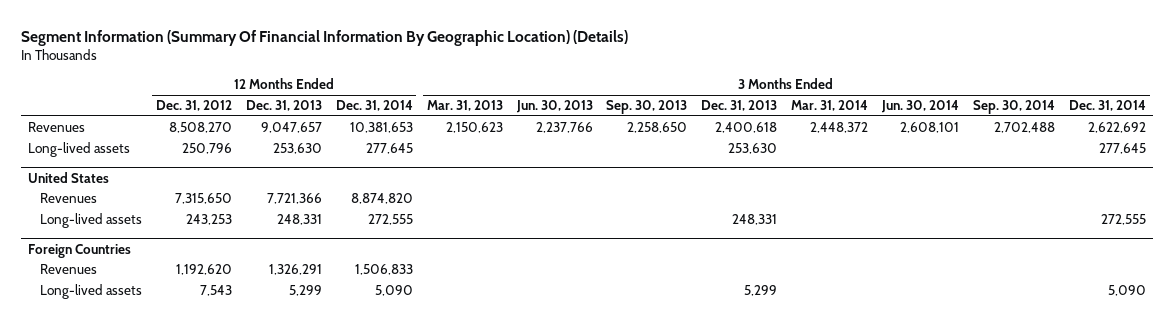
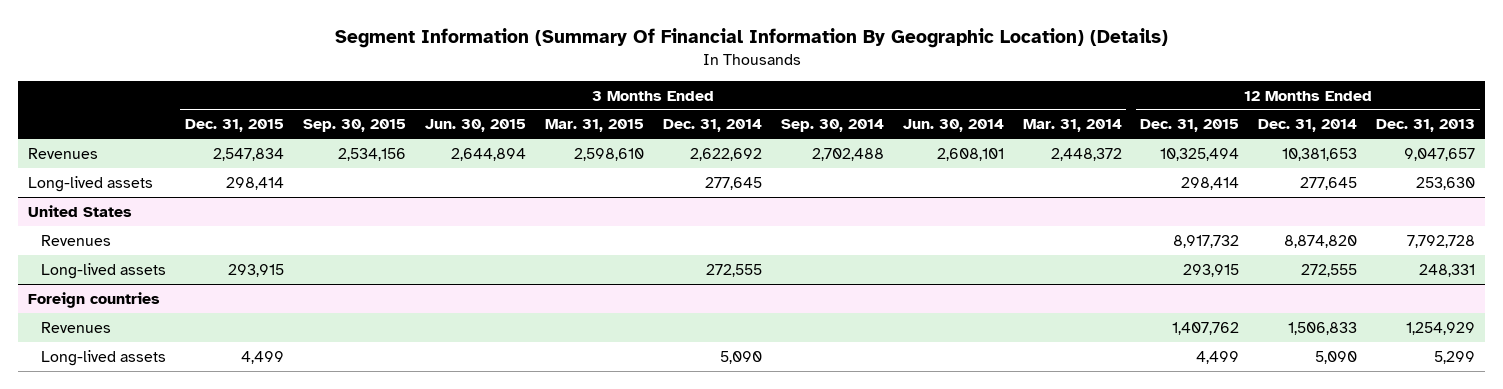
[155,100,232,112] Dec. 31, 2012 -> none
[426,100,503,112] Mar. 31, 2013 -> none
[515,100,593,114] Jun. 30, 2013 -> none
[606,100,688,115] Sep. 30, 2013 -> none
[701,100,778,112] Dec. 31, 2013 -> none
none -> [185,119,285,133] Dec. 31, 2015
none -> [303,119,407,133] Sep. 30, 2015
none -> [424,119,526,133] Jun. 30, 2015
none -> [544,119,644,133] Mar. 31, 2015
none -> [1140,119,1240,133] Dec. 31, 2015
[266,193,322,205] 7,721,366 -> [1407,234,1476,248] 7,792,728
[27,243,131,258] Foreign Countries -> [27,291,160,308] Foreign countries
[268,264,322,276] 1,326,291 -> [1406,321,1476,335] 1,254,929

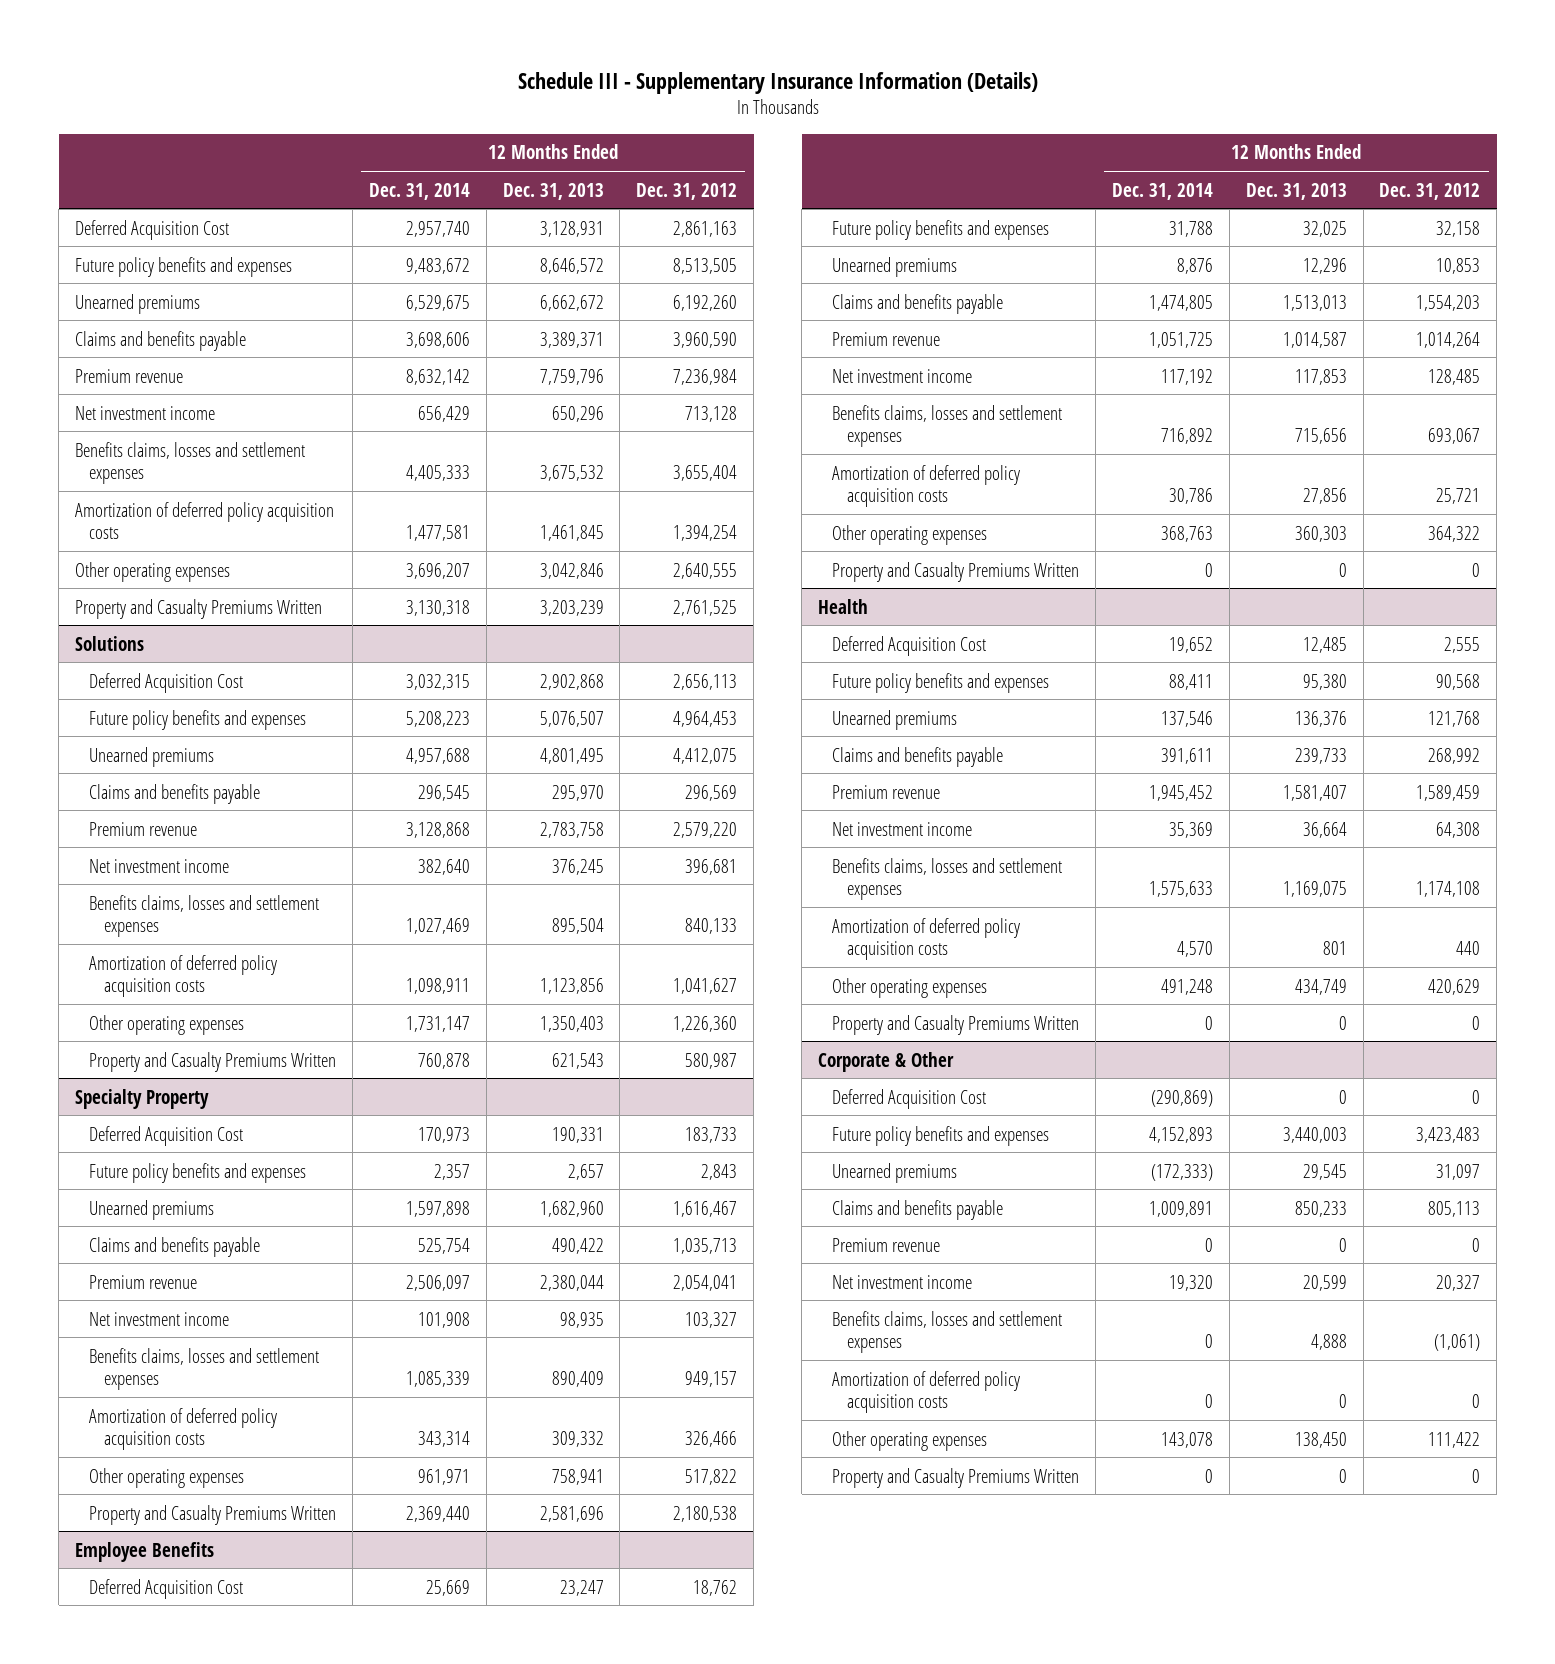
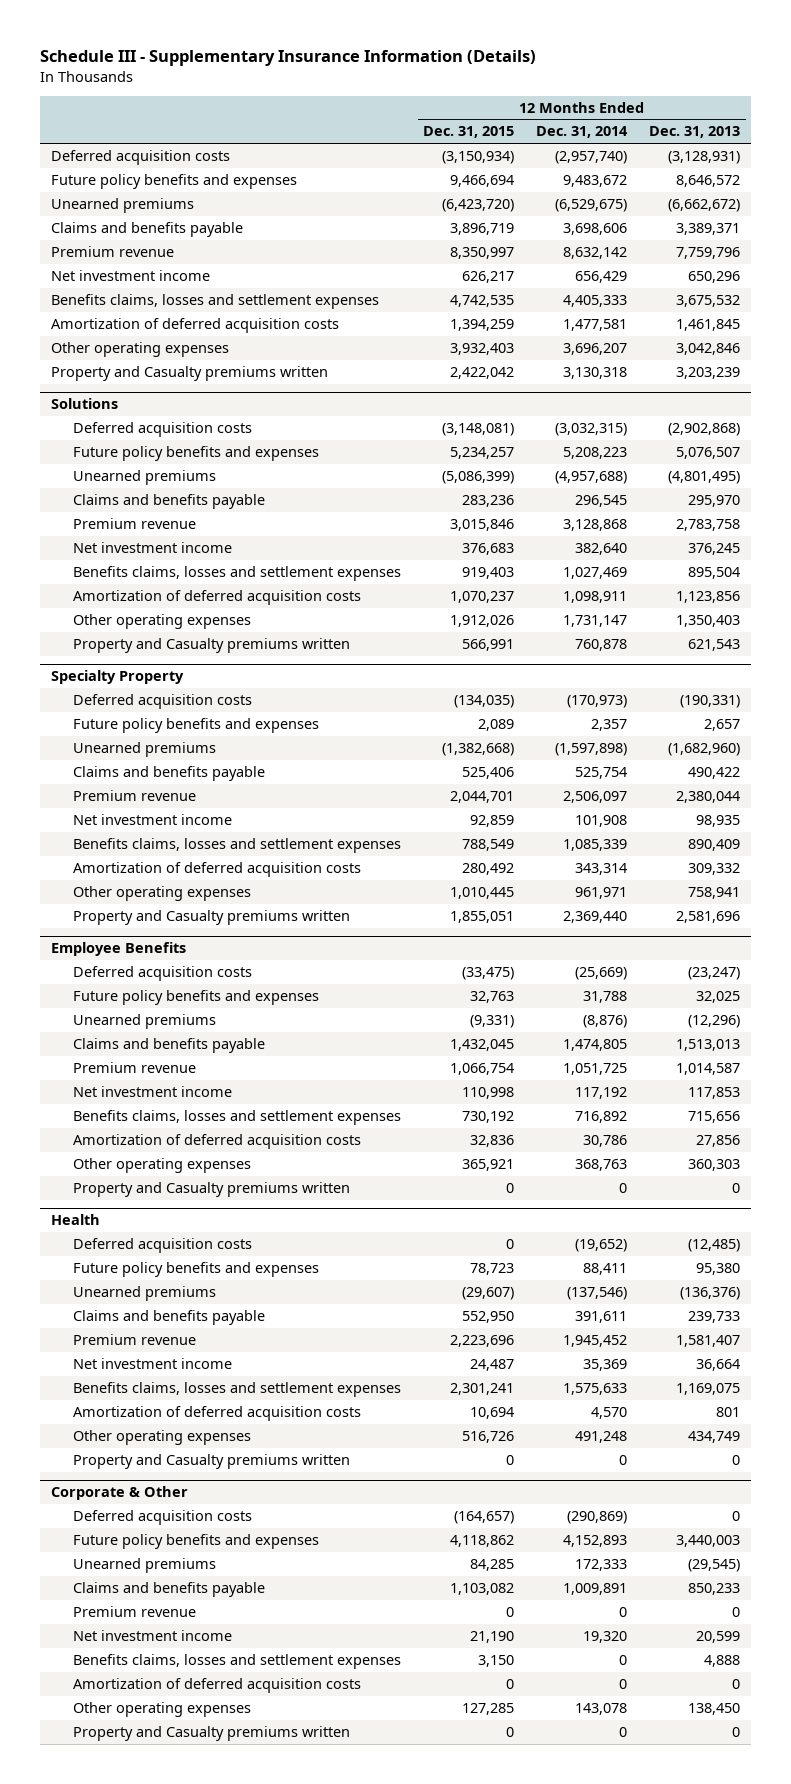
[636,182,738,200] Dec. 31, 2012 -> none
none -> [423,126,515,139] Dec. 31, 2015
[74,219,229,240] Deferred Acquisition Cost -> [51,149,231,165] Deferred acquisition costs
[406,220,471,237] 2,957,740 -> [555,150,628,164] (2,957,740)
[539,220,604,237] 3,128,931 -> [668,150,741,164] (3,128,931)
[406,294,471,311] 6,529,675 -> [555,198,628,212] (6,529,675)
[539,294,604,311] 6,662,672 -> [668,198,741,212] (6,662,672)
[74,501,334,540] Amortization of deferred policy acquisition costs -> [51,317,340,333] Amortization of deferred acquisition costs
[74,598,322,619] Property and Casualty Premiums Written -> [51,365,329,381] Property and Casualty premiums written
[89,672,244,693] Deferred Acquisition Cost -> [73,421,253,437] Deferred acquisition costs
[406,673,471,690] 3,032,315 -> [555,422,628,436] (3,032,315)
[539,673,604,690] 2,902,868 -> [668,422,741,436] (2,902,868)
[406,747,471,764] 4,957,688 -> [555,470,628,484] (4,957,688)
[539,747,604,764] 4,801,495 -> [668,470,741,484] (4,801,495)
[89,954,278,998] Amortization of deferred policy acquisition costs -> [73,589,362,605] Amortization of deferred acquisition costs
[89,1051,337,1072] Property and Casualty Premiums Written -> [73,637,351,653] Property and Casualty premiums written
[89,1125,244,1146] Deferred Acquisition Cost -> [73,693,253,709] Deferred acquisition costs
[418,1126,471,1143] 170,973 -> [567,694,628,708] (170,973)
[551,1126,604,1143] 190,331 -> [680,694,741,708] (190,331)
[406,1200,471,1217] 1,597,898 -> [555,742,628,756] (1,597,898)
[539,1200,604,1217] 1,682,960 -> [668,742,741,756] (1,682,960)
[89,1407,278,1451] Amortization of deferred policy acquisition costs -> [73,861,362,877] Amortization of deferred acquisition costs
[89,1504,337,1525] Property and Casualty Premiums Written -> [73,909,351,925] Property and Casualty premiums written
[89,1578,244,1599] Deferred Acquisition Cost -> [73,965,253,981] Deferred acquisition costs
[426,1579,471,1596] 25,669 -> [575,966,628,980] (25,669)
[559,1579,604,1596] 23,247 -> [688,966,741,980] (23,247)
[1177,257,1214,274] 8,876 -> [583,1014,628,1028] (8,876)
[1302,257,1347,274] 12,296 -> [688,1014,741,1028] (12,296)
[832,464,1021,508] Amortization of deferred policy acquisition costs -> [73,1133,362,1149] Amortization of deferred acquisition costs
[832,561,1080,582] Property and Casualty Premiums Written -> [73,1181,351,1197] Property and Casualty premiums written
[832,635,987,656] Deferred Acquisition Cost -> [73,1237,253,1253] Deferred acquisition costs
[1169,636,1214,653] 19,652 -> [575,1238,628,1252] (19,652)
[1302,636,1347,653] 12,485 -> [688,1238,741,1252] (12,485)
[1161,710,1214,727] 137,546 -> [567,1286,628,1300] (137,546)
[1294,710,1347,727] 136,376 -> [680,1286,741,1300] (136,376)
[832,917,1021,961] Amortization of deferred policy acquisition costs -> [73,1405,362,1421] Amortization of deferred acquisition costs
[832,1014,1080,1035] Property and Casualty Premiums Written -> [73,1453,351,1469] Property and Casualty premiums written
[832,1088,987,1109] Deferred Acquisition Cost -> [73,1509,253,1525] Deferred acquisition costs
[1151,1163,1214,1181] (172,333) -> [575,1558,628,1571] 172,333
[1302,1163,1347,1180] 29,545 -> [688,1558,741,1572] (29,545)
[832,1370,1021,1414] Amortization of deferred policy acquisition costs -> [73,1677,362,1693] Amortization of deferred acquisition costs
[832,1467,1080,1488] Property and Casualty Premiums Written -> [73,1725,351,1741] Property and Casualty premiums written

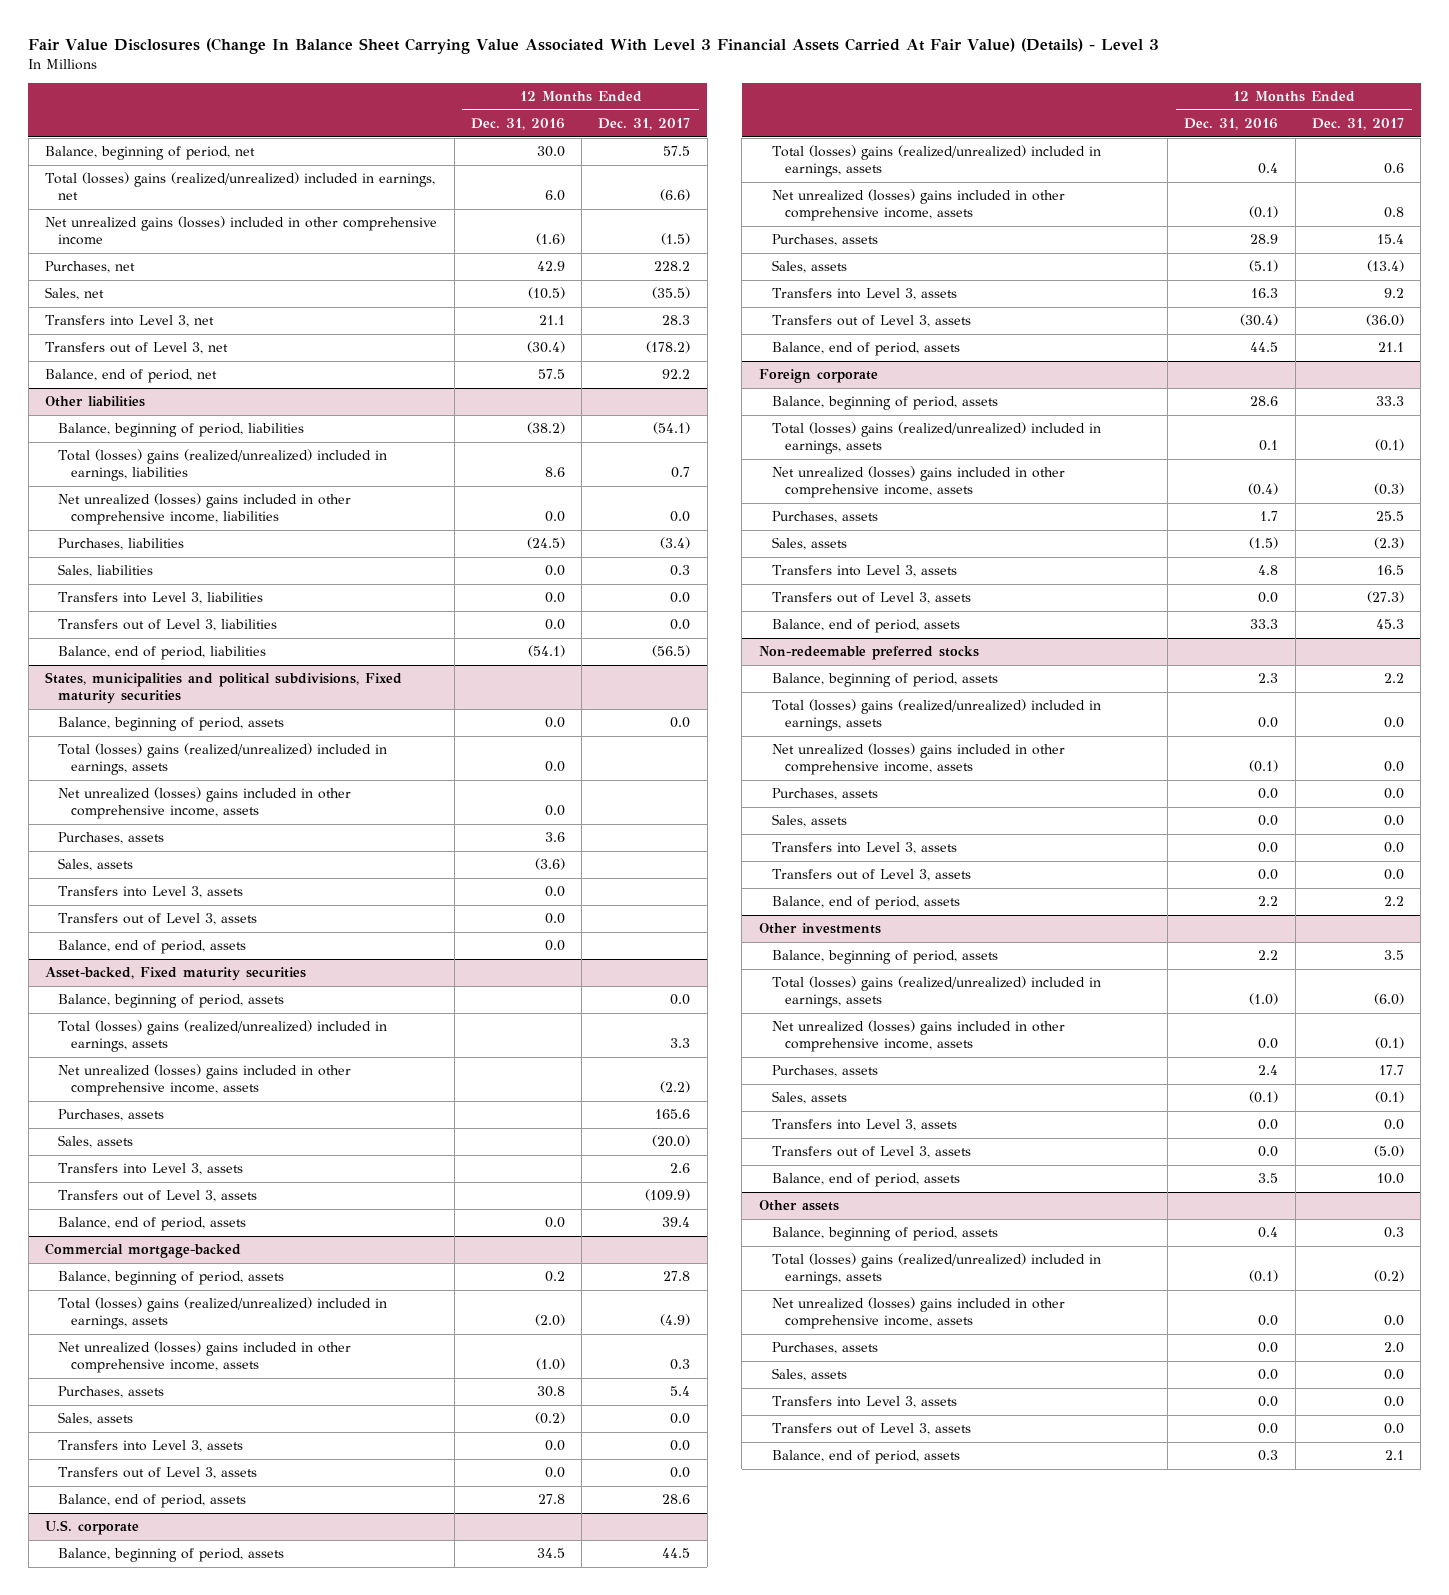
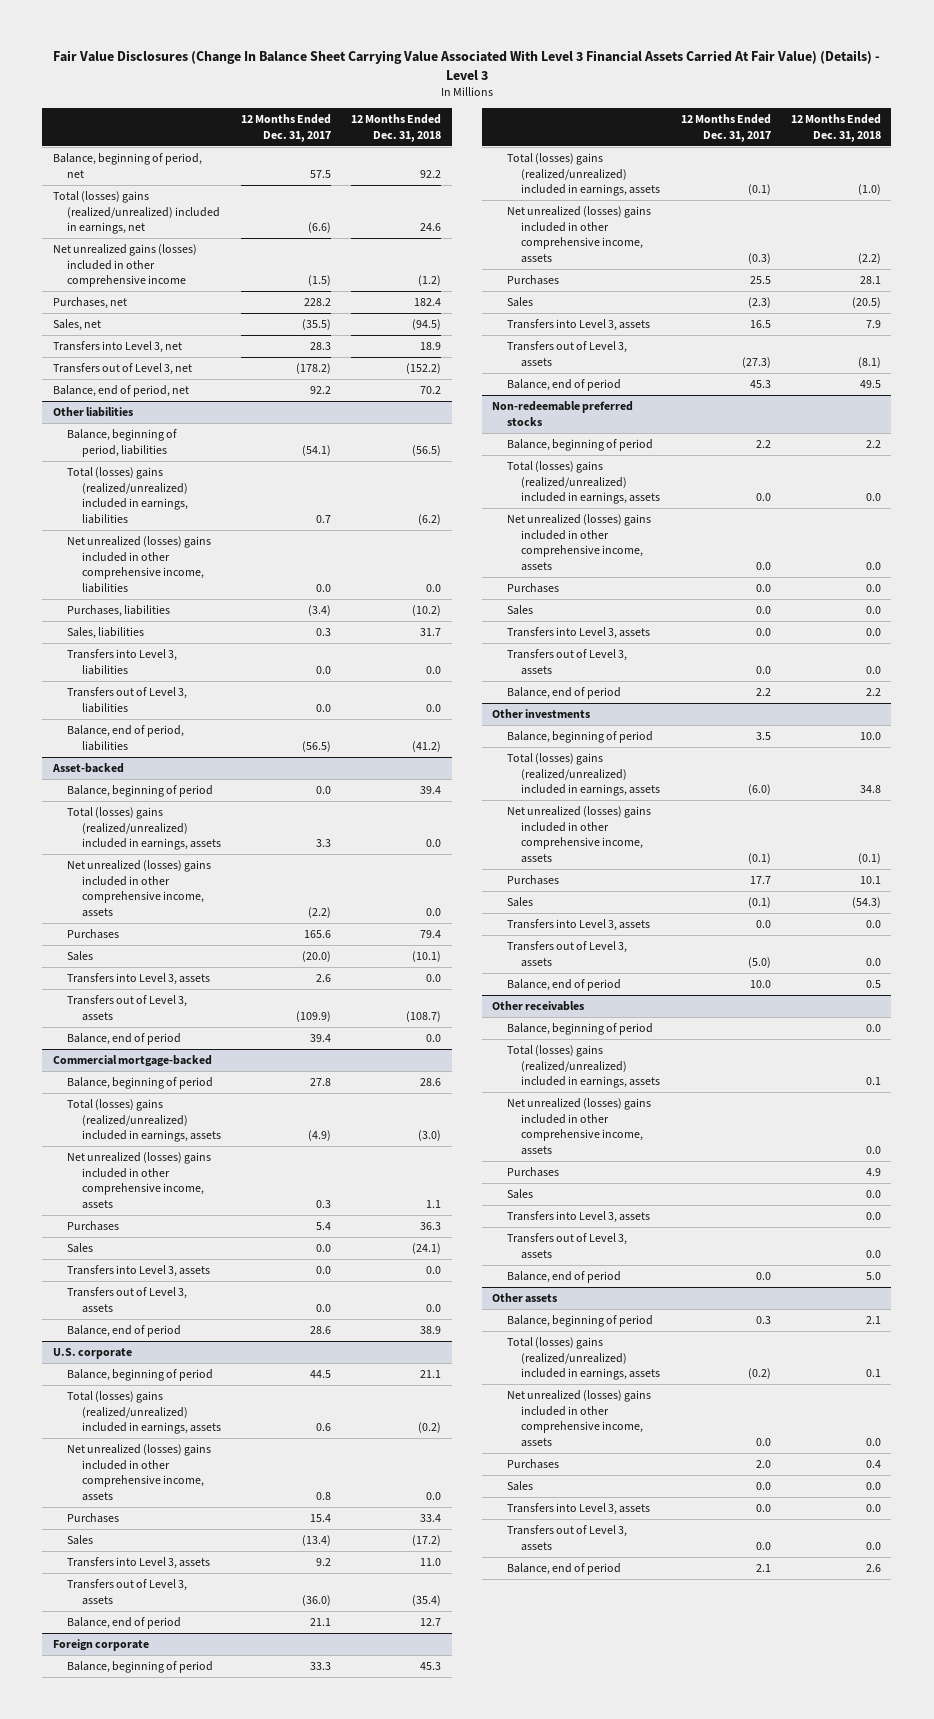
[470,118,565,131] Dec. 31, 2016 -> none
none -> [351,114,442,143] 12 Months Ended Dec. 31, 2018
[45,672,403,704] States, municipalities and political subdivisions, Fixed maturity securities -> none
[58,743,388,775] Total (losses) gains (realized/unrealized) included in earnings, assets -> none
[58,787,352,819] Net unrealized (losses) gains included in other comprehensive income, assets -> none
[58,832,165,845] Purchases, assets -> none
[58,858,134,872] Sales, assets -> none
[58,886,244,899] Transfers into Level 3, assets -> none
[58,913,258,926] Transfers out of Level 3, assets -> none
[58,940,247,955] Balance, end of period, assets -> none
[45,967,307,982] Asset-backed, Fixed maturity securities -> none
[58,994,285,1009] Balance, beginning of period, assets -> none
none -> [51,762,124,773] Asset-backed
[58,717,285,732] Balance, beginning of period, assets -> [67,784,214,797] Balance, beginning of period
[58,1109,165,1122] Purchases, assets -> [67,928,120,939] Purchases
[58,1135,134,1149] Sales, assets -> [67,950,94,961] Sales
[58,1217,247,1232] Balance, end of period, assets -> [67,1032,182,1045] Balance, end of period
[58,1271,285,1286] Balance, beginning of period, assets -> [67,1076,214,1089] Balance, beginning of period
[58,1386,165,1399] Purchases, assets -> [67,1220,120,1231] Purchases
[58,1412,134,1426] Sales, assets -> [67,1242,94,1253] Sales
[58,1494,247,1509] Balance, end of period, assets -> [67,1324,182,1337] Balance, end of period
[58,1548,285,1563] Balance, beginning of period, assets -> [67,1368,214,1381] Balance, beginning of period
[771,234,878,247] Purchases, assets -> [67,1512,120,1523] Purchases
[771,260,847,274] Sales, assets -> [67,1534,94,1545] Sales
[771,342,960,357] Balance, end of period, assets -> [67,1616,182,1629] Balance, end of period
[771,396,998,411] Balance, beginning of period, assets -> [67,1660,214,1673] Balance, beginning of period
[771,511,878,524] Purchases, assets -> [506,274,559,285] Purchases
[771,537,847,551] Sales, assets -> [506,296,533,307] Sales
[771,619,960,634] Balance, end of period, assets -> [506,378,621,391] Balance, end of period
[771,673,998,688] Balance, beginning of period, assets -> [506,438,653,451] Balance, beginning of period
[771,788,878,801] Purchases, assets -> [506,582,559,593] Purchases
[771,814,847,828] Sales, assets -> [506,604,533,615] Sales
[771,896,960,911] Balance, end of period, assets -> [506,686,621,699] Balance, end of period
[771,950,998,965] Balance, beginning of period, assets -> [506,730,653,743] Balance, beginning of period
[771,1065,878,1078] Purchases, assets -> [506,874,559,885] Purchases
[771,1091,847,1105] Sales, assets -> [506,896,533,907] Sales
[771,1173,960,1188] Balance, end of period, assets -> [506,978,621,991] Balance, end of period
none -> [492,1000,585,1011] Other receivables
none -> [506,1022,653,1035] Balance, beginning of period
none -> [506,1044,661,1089] Total (losses) gains (realized/unrealized) included in earnings, assets
none -> [506,1097,651,1155] Net unrealized (losses) gains included in other comprehensive income, assets
none -> [506,1166,559,1177] Purchases
none -> [506,1188,533,1199] Sales
none -> [506,1210,650,1223] Transfers into Level 3, assets
none -> [506,1232,627,1259] Transfers out of Level 3, assets
none -> [506,1270,621,1283] Balance, end of period
[771,1227,998,1242] Balance, beginning of period, assets -> [506,1314,653,1327] Balance, beginning of period
[771,1342,878,1355] Purchases, assets -> [506,1458,559,1469] Purchases
[771,1368,847,1382] Sales, assets -> [506,1480,533,1491] Sales
[771,1450,960,1465] Balance, end of period, assets -> [506,1562,621,1575] Balance, end of period

